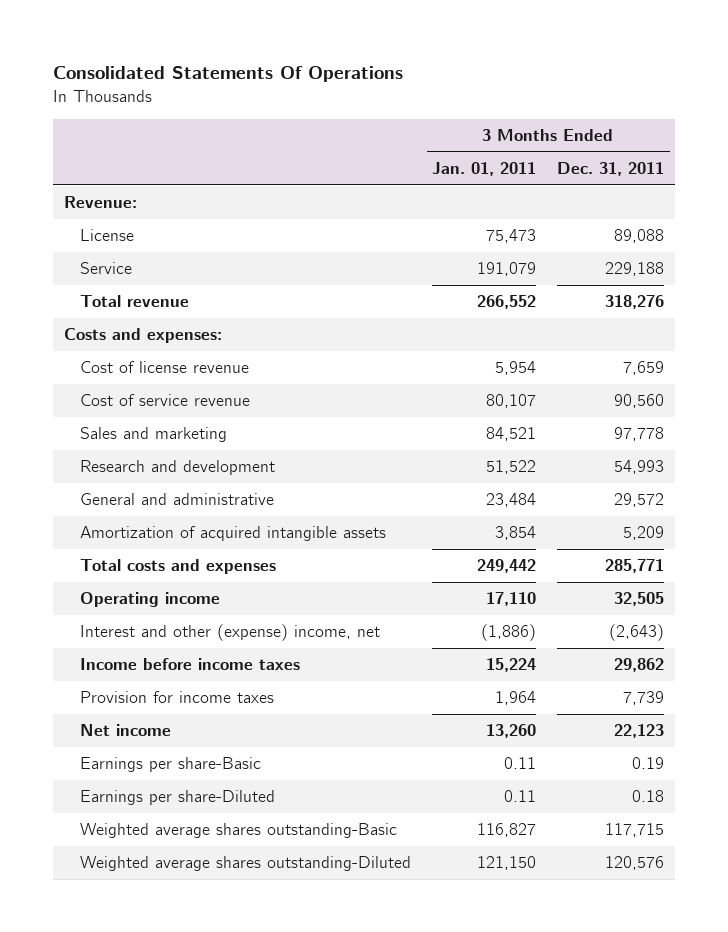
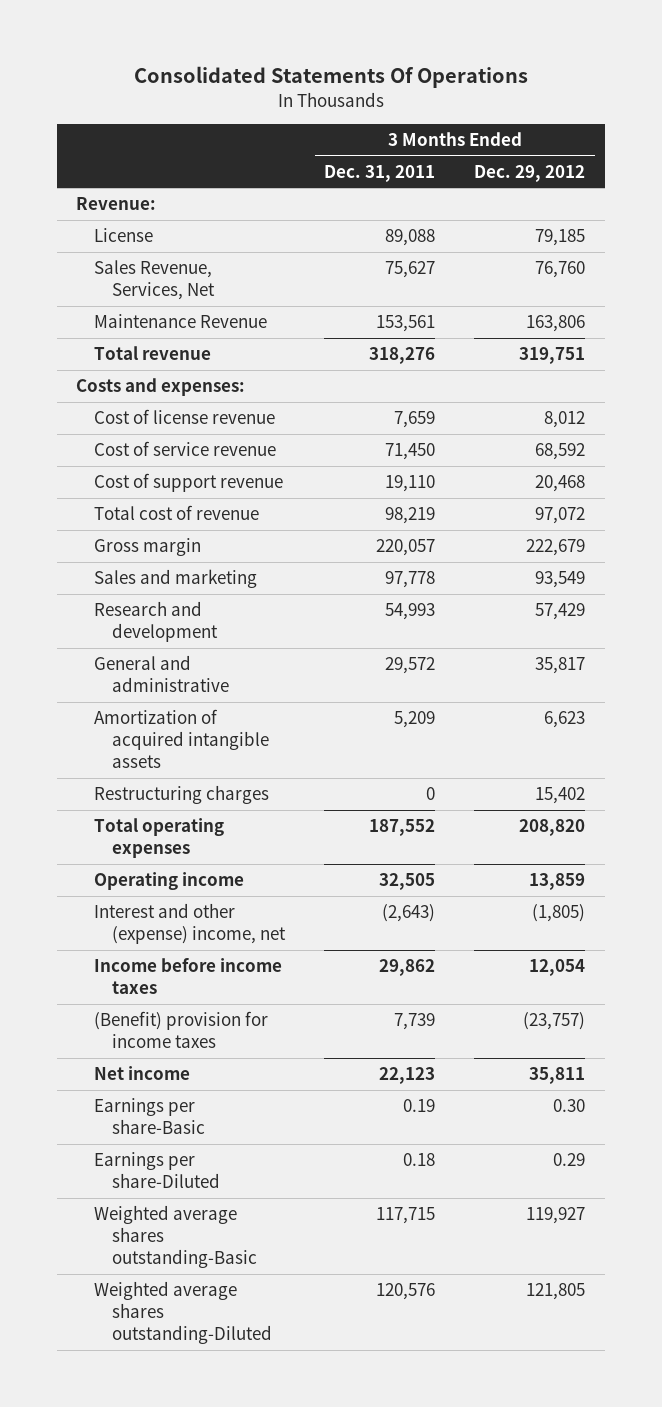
[431,161,536,176] Jan. 01, 2011 -> none
none -> [474,164,586,182] Dec. 29, 2012
[79,262,132,275] Service -> none
none -> [94,260,216,301] Sales Revenue, Services, Net
none -> [94,314,268,329] Maintenance Revenue
[614,394,665,409] 90,560 -> [385,443,436,461] 71,450
none -> [94,473,284,493] Cost of support revenue
none -> [94,505,260,521] Total cost of revenue
none -> [94,538,202,557] Gross margin
none -> [94,785,270,805] Restructuring charges
[79,559,276,575] Total costs and expenses -> [94,818,225,859] Total operating expenses
[605,559,665,574] 285,771 -> [369,819,436,837] 187,552
[79,691,274,704] Provision for income taxes -> [94,1011,269,1049] (Benefit) provision for income taxes

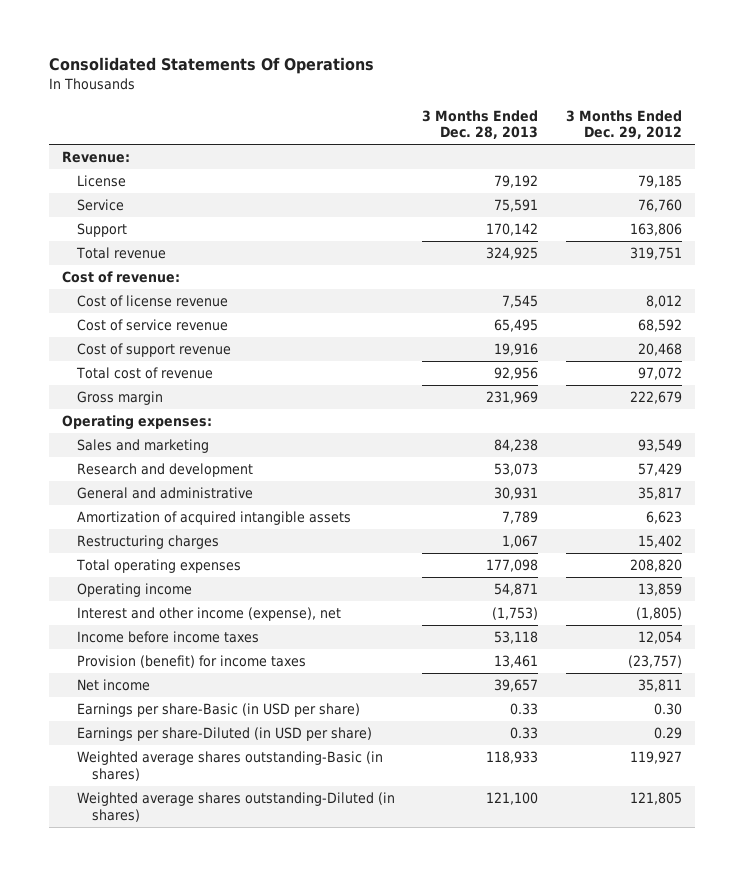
[324,164,436,182] Dec. 31, 2011 -> none
none -> [422,109,539,140] 3 Months Ended Dec. 28, 2013
[94,260,216,301] Sales Revenue, Services, Net -> [77,199,125,212] Service
[94,314,268,329] Maintenance Revenue -> [77,223,128,238] Support
[76,378,246,397] Costs and expenses: -> [62,271,181,284] Cost of revenue:
none -> [62,415,213,431] Operating expenses:
[94,903,287,945] Interest and other (expense) income, net -> [77,607,342,622] Interest and other income (expense), net
[94,1011,269,1049] (Benefit) provision for income taxes -> [77,655,307,669] Provision (benefit) for income taxes
[94,1098,206,1135] Earnings per share-Basic -> [77,703,361,718] Earnings per share-Basic (in USD per share)
[94,1152,221,1189] Earnings per share-Diluted -> [77,727,373,742] Earnings per share-Diluted (in USD per share)
[94,1205,258,1268] Weighted average shares outstanding-Basic -> [77,751,384,781] Weighted average shares outstanding-Basic (in shares)
[94,1281,273,1344] Weighted average shares outstanding-Diluted -> [77,792,396,822] Weighted average shares outstanding-Diluted (in shares)

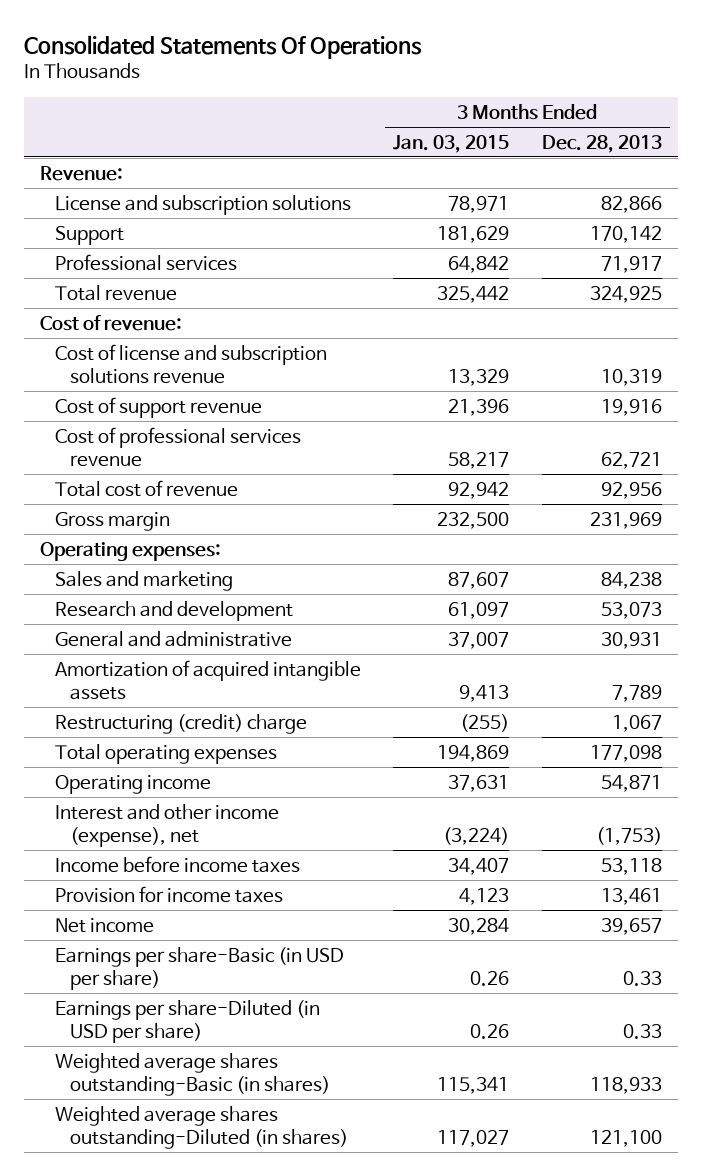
[565,109,682,140] 3 Months Ended Dec. 29, 2012 -> none
none -> [393,134,510,153] Jan. 03, 2015
[77,199,125,212] Service -> none
[77,175,127,188] License -> [54,194,351,215] License and subscription solutions
[494,175,539,189] 79,192 -> [600,195,662,213] 82,866
none -> [54,253,237,271] Professional services
[77,319,229,332] Cost of service revenue -> none
[77,295,229,308] Cost of license revenue -> [54,343,327,385] Cost of license and subscription solutions revenue
[502,295,539,309] 7,545 -> [600,369,662,387] 10,319
none -> [54,426,301,468] Cost of professional services revenue
[77,535,220,550] Restructuring charges -> [54,713,307,734] Restructuring (credit) charge
[77,655,307,669] Provision (benefit) for income taxes -> [54,885,283,903] Provision for income taxes

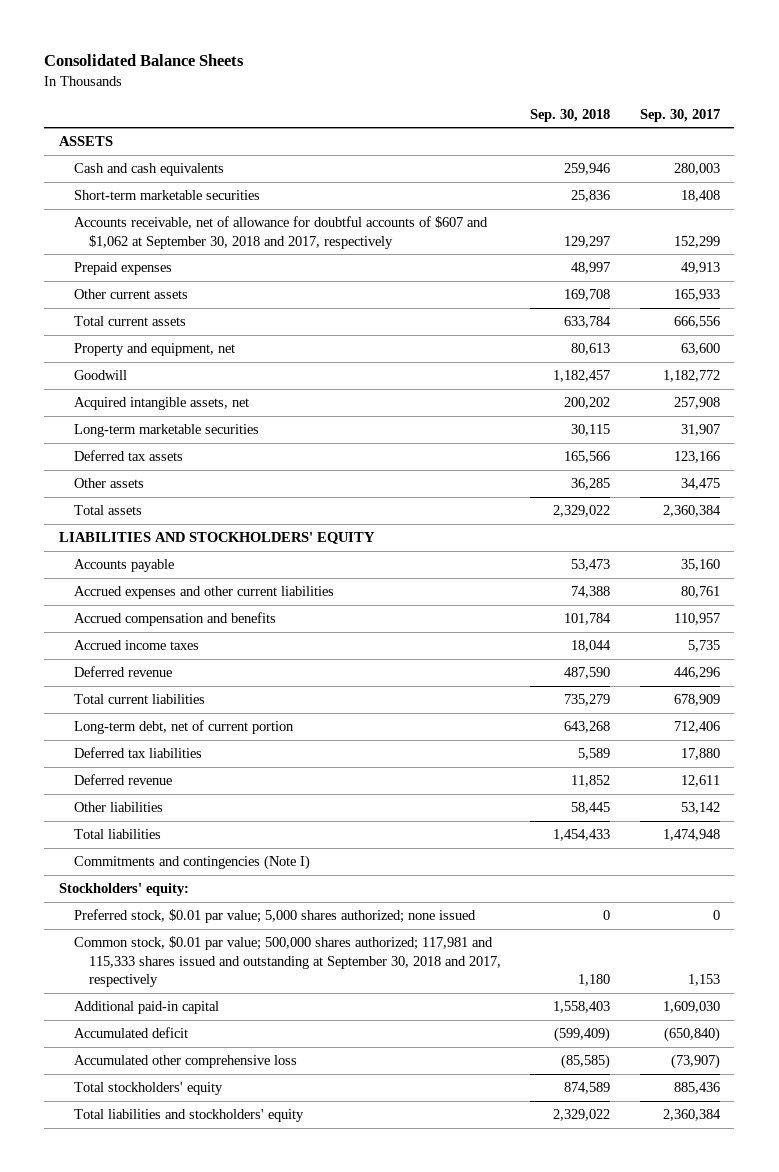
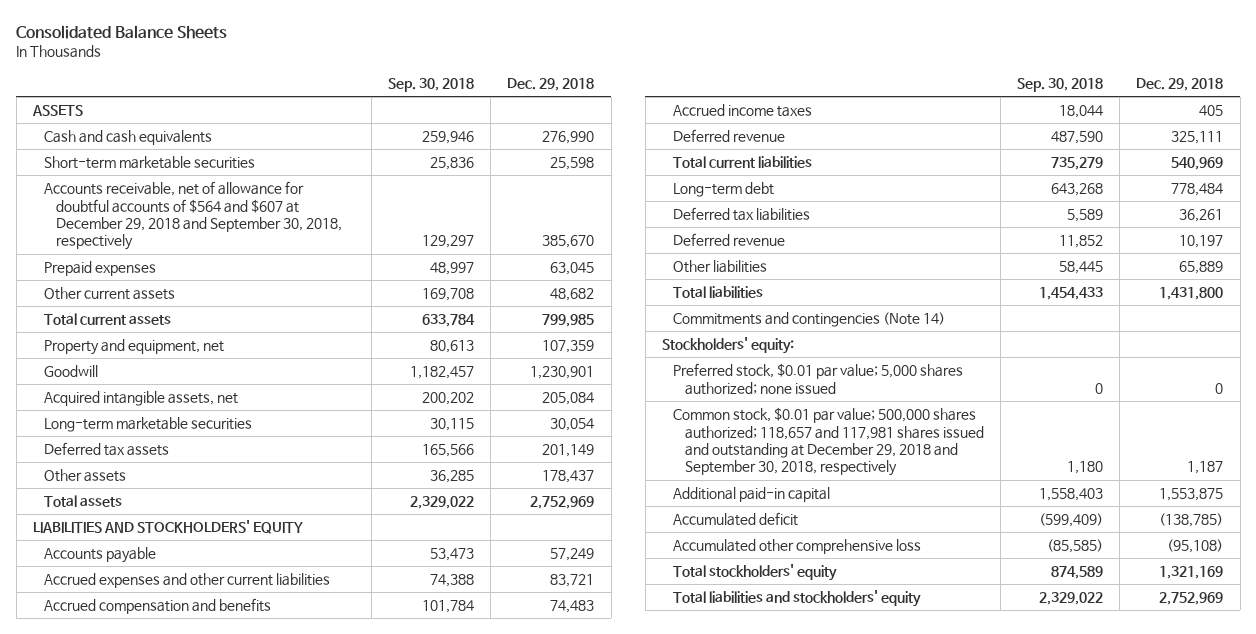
[639,108,720,122] Sep. 30, 2017 -> none
none -> [507,78,595,92] Dec. 29, 2018
[73,216,488,249] Accounts receivable, net of allowance for doubtful accounts of $607 and $1,062 at September 30, 2018 and 2017, respectively -> [44,181,342,251] Accounts receivable, net of allowance for doubtful accounts of $564 and $607 at December 29, 2018 and September 30, 2018, respectively
[73,720,294,735] Long-term debt, net of current portion -> [673,182,775,198] Long-term debt
[73,855,310,871] Commitments and contingencies (Note I) -> [673,312,946,328] Commitments and contingencies (Note 14)
[73,936,502,987] Common stock, $0.01 par value; 500,000 shares authorized; 117,981 and 115,333 shares issued and outstanding at September 30, 2018 and 2017, respectively -> [673,407,984,477] Common stock, $0.01 par value; 500,000 shares authorized; 118,657 and 117,981 shares issued and outstanding at December 29, 2018 and September 30, 2018, respectively

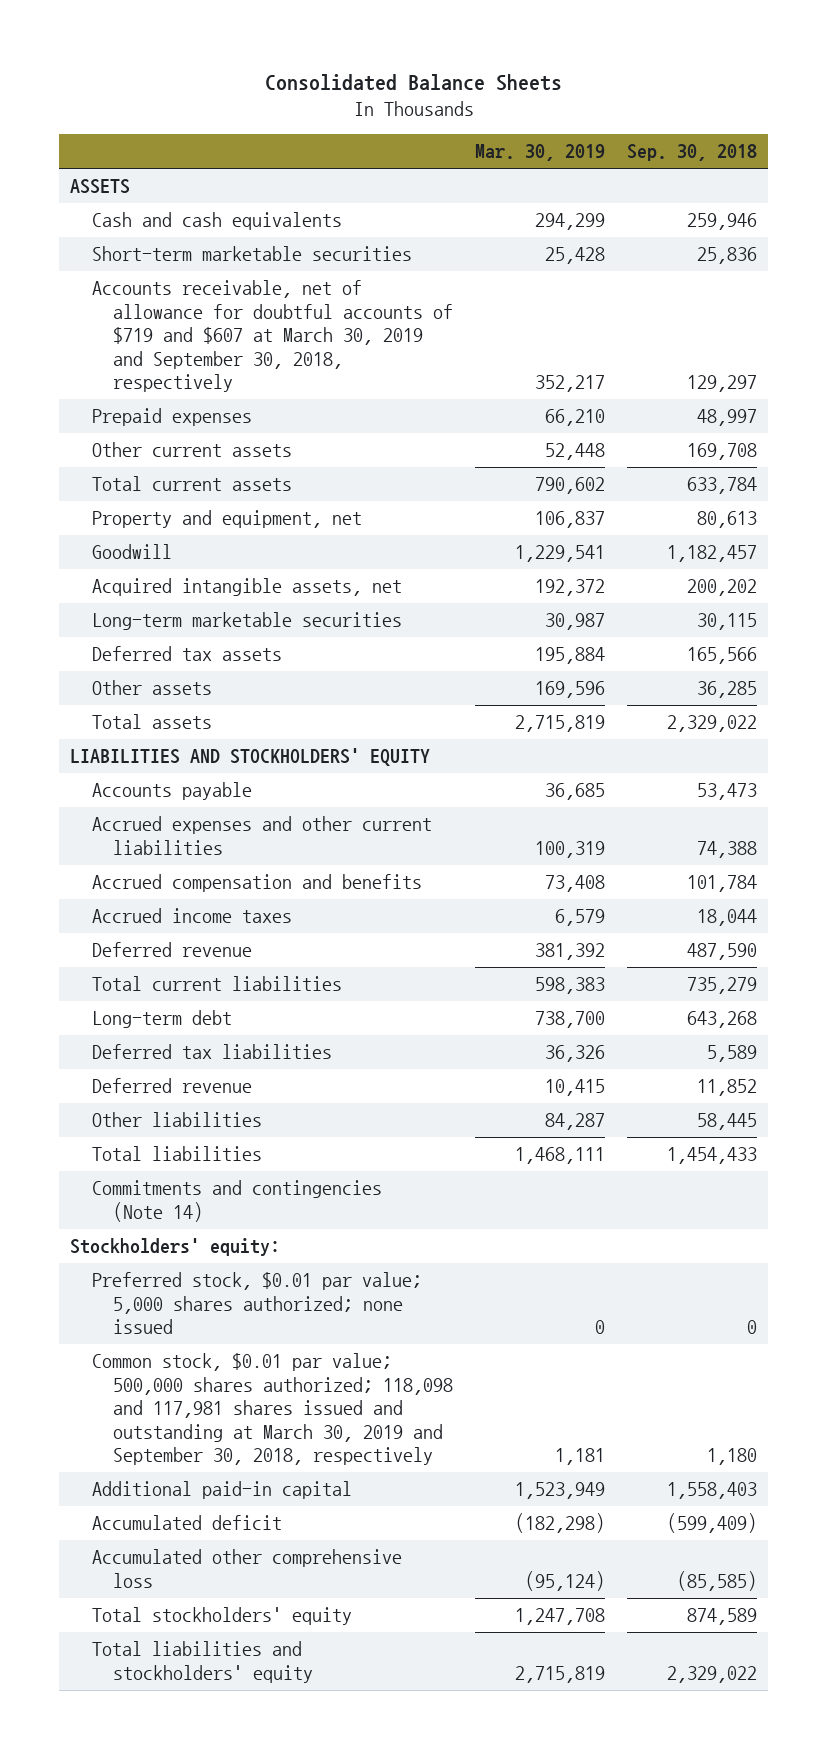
[507,78,595,92] Dec. 29, 2018 -> none
none -> [475,144,606,162] Mar. 30, 2019
[44,181,342,251] Accounts receivable, net of allowance for doubtful accounts of $564 and $607 at December 29, 2018 and September 30, 2018, respectively -> [91,280,454,393] Accounts receivable, net of allowance for doubtful accounts of $719 and $607 at March 30, 2019 and September 30, 2018, respectively
[673,407,984,477] Common stock, $0.01 par value; 500,000 shares authorized; 118,657 and 117,981 shares issued and outstanding at December 29, 2018 and September 30, 2018, respectively -> [91,1353,454,1466] Common stock, $0.01 par value; 500,000 shares authorized; 118,098 and 117,981 shares issued and outstanding at March 30, 2019 and September 30, 2018, respectively

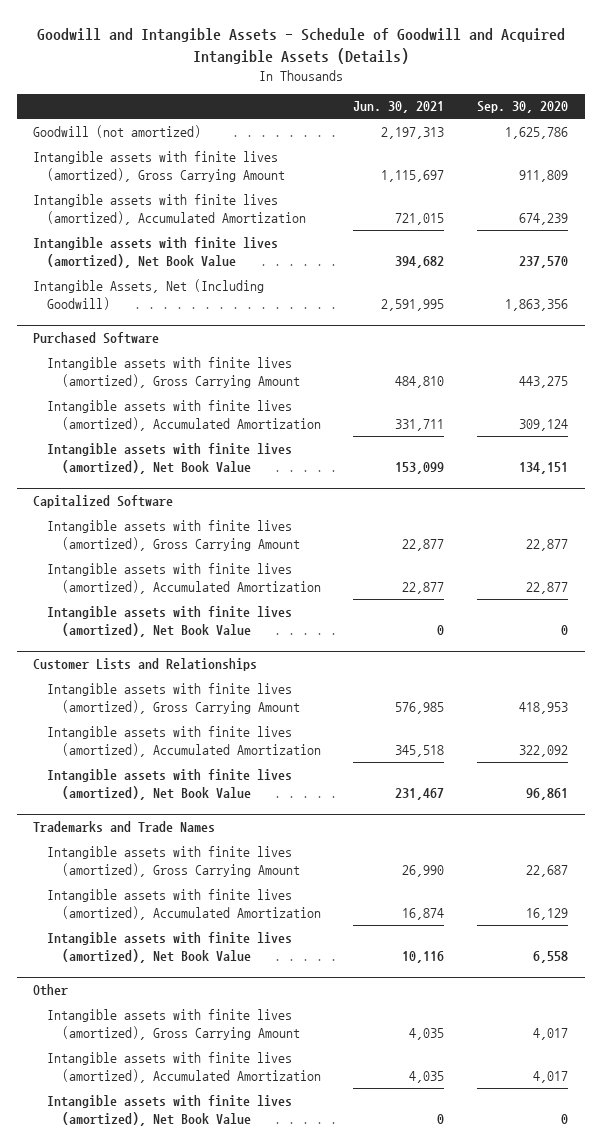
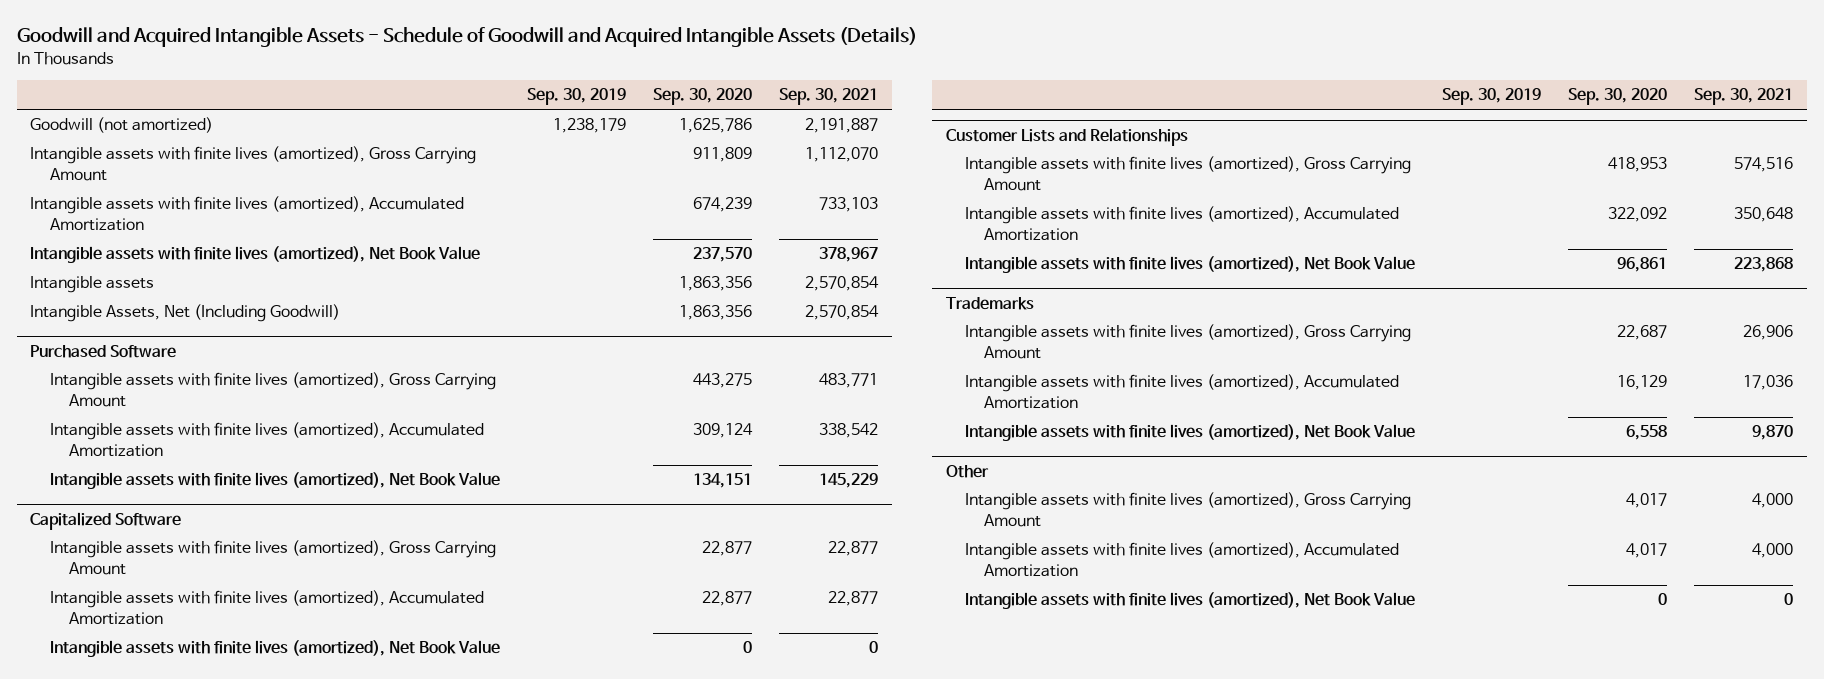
[36,27,565,64] Goodwill and Intangible Assets - Schedule of Goodwill and Acquired Intangible Assets (Details) -> [16,26,917,47] Goodwill and Acquired Intangible Assets - Schedule of Goodwill and Acquired Intangible Assets (Details)
[353,101,445,114] Jun. 30, 2021 -> none
none -> [526,88,626,106] Sep. 30, 2019
none -> [779,88,879,106] Sep. 30, 2021
none -> [30,276,155,294] Intangible assets
[33,820,216,832] Trademarks and Trade Names -> [945,296,1034,310] Trademarks

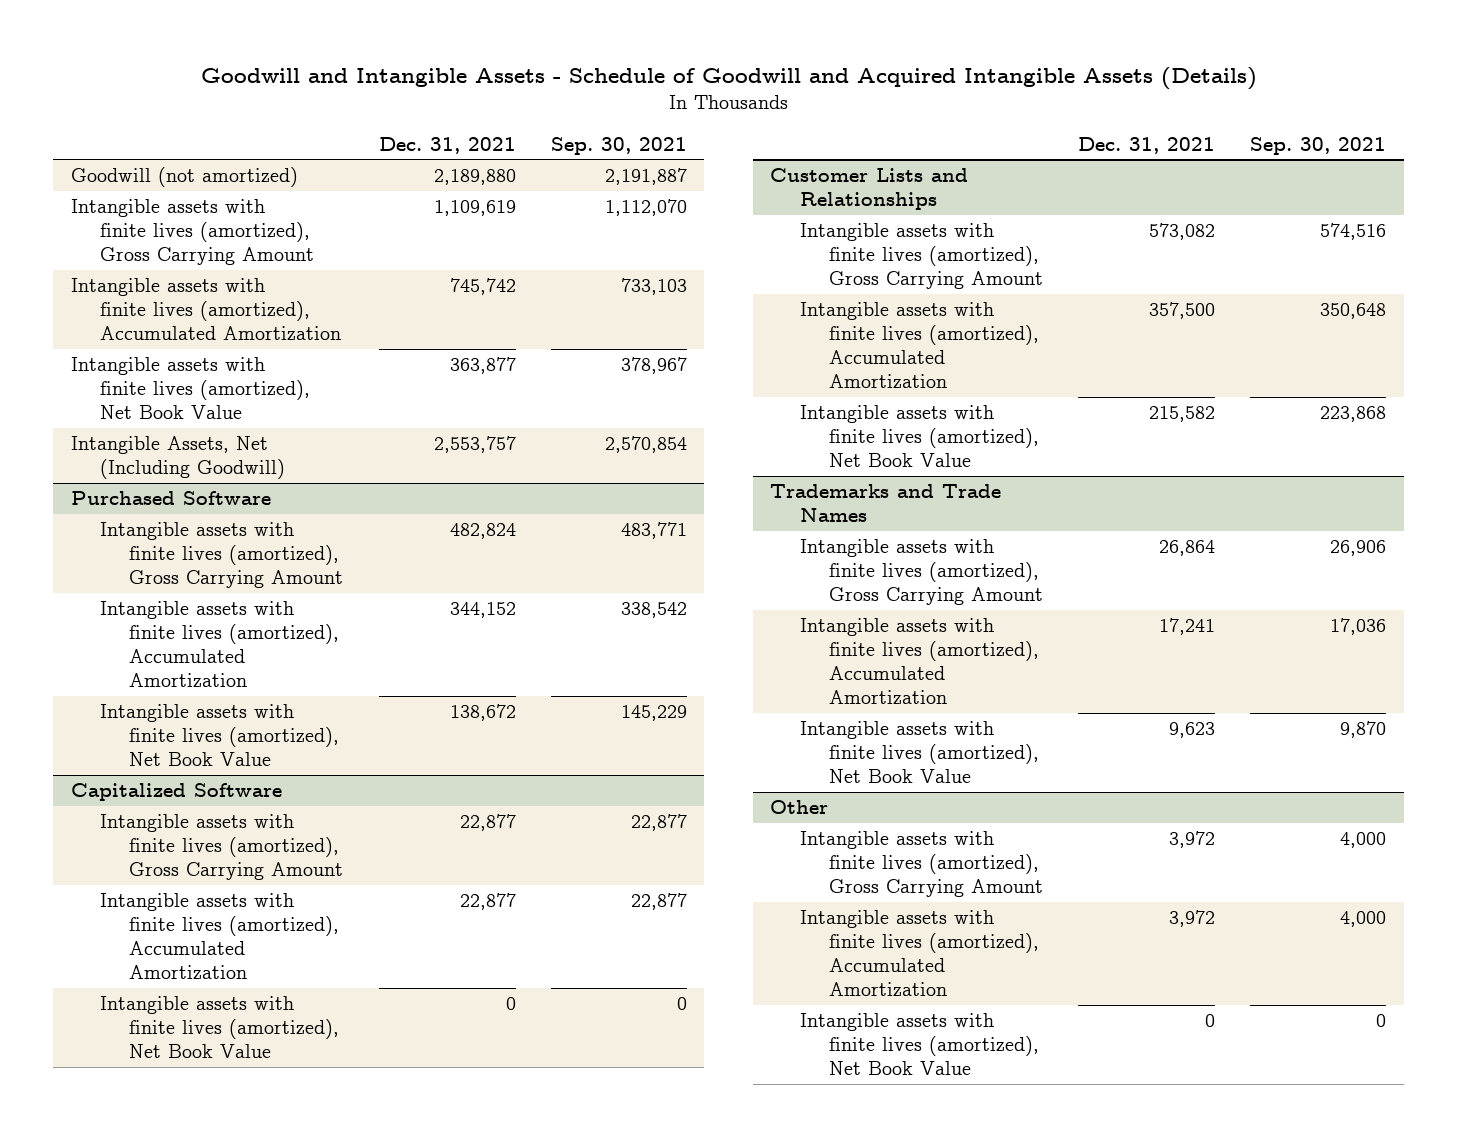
[16,26,917,47] Goodwill and Acquired Intangible Assets - Schedule of Goodwill and Acquired Intangible Assets (Details) -> [200,67,1257,91] Goodwill and Intangible Assets - Schedule of Goodwill and Acquired Intangible Assets (Details)
[526,88,626,106] Sep. 30, 2019 -> none
[653,88,753,106] Sep. 30, 2020 -> none
none -> [378,136,516,154] Dec. 31, 2021
[30,276,155,294] Intangible assets -> none
[945,296,1034,310] Trademarks -> [770,484,1002,523] Trademarks and Trade Names

